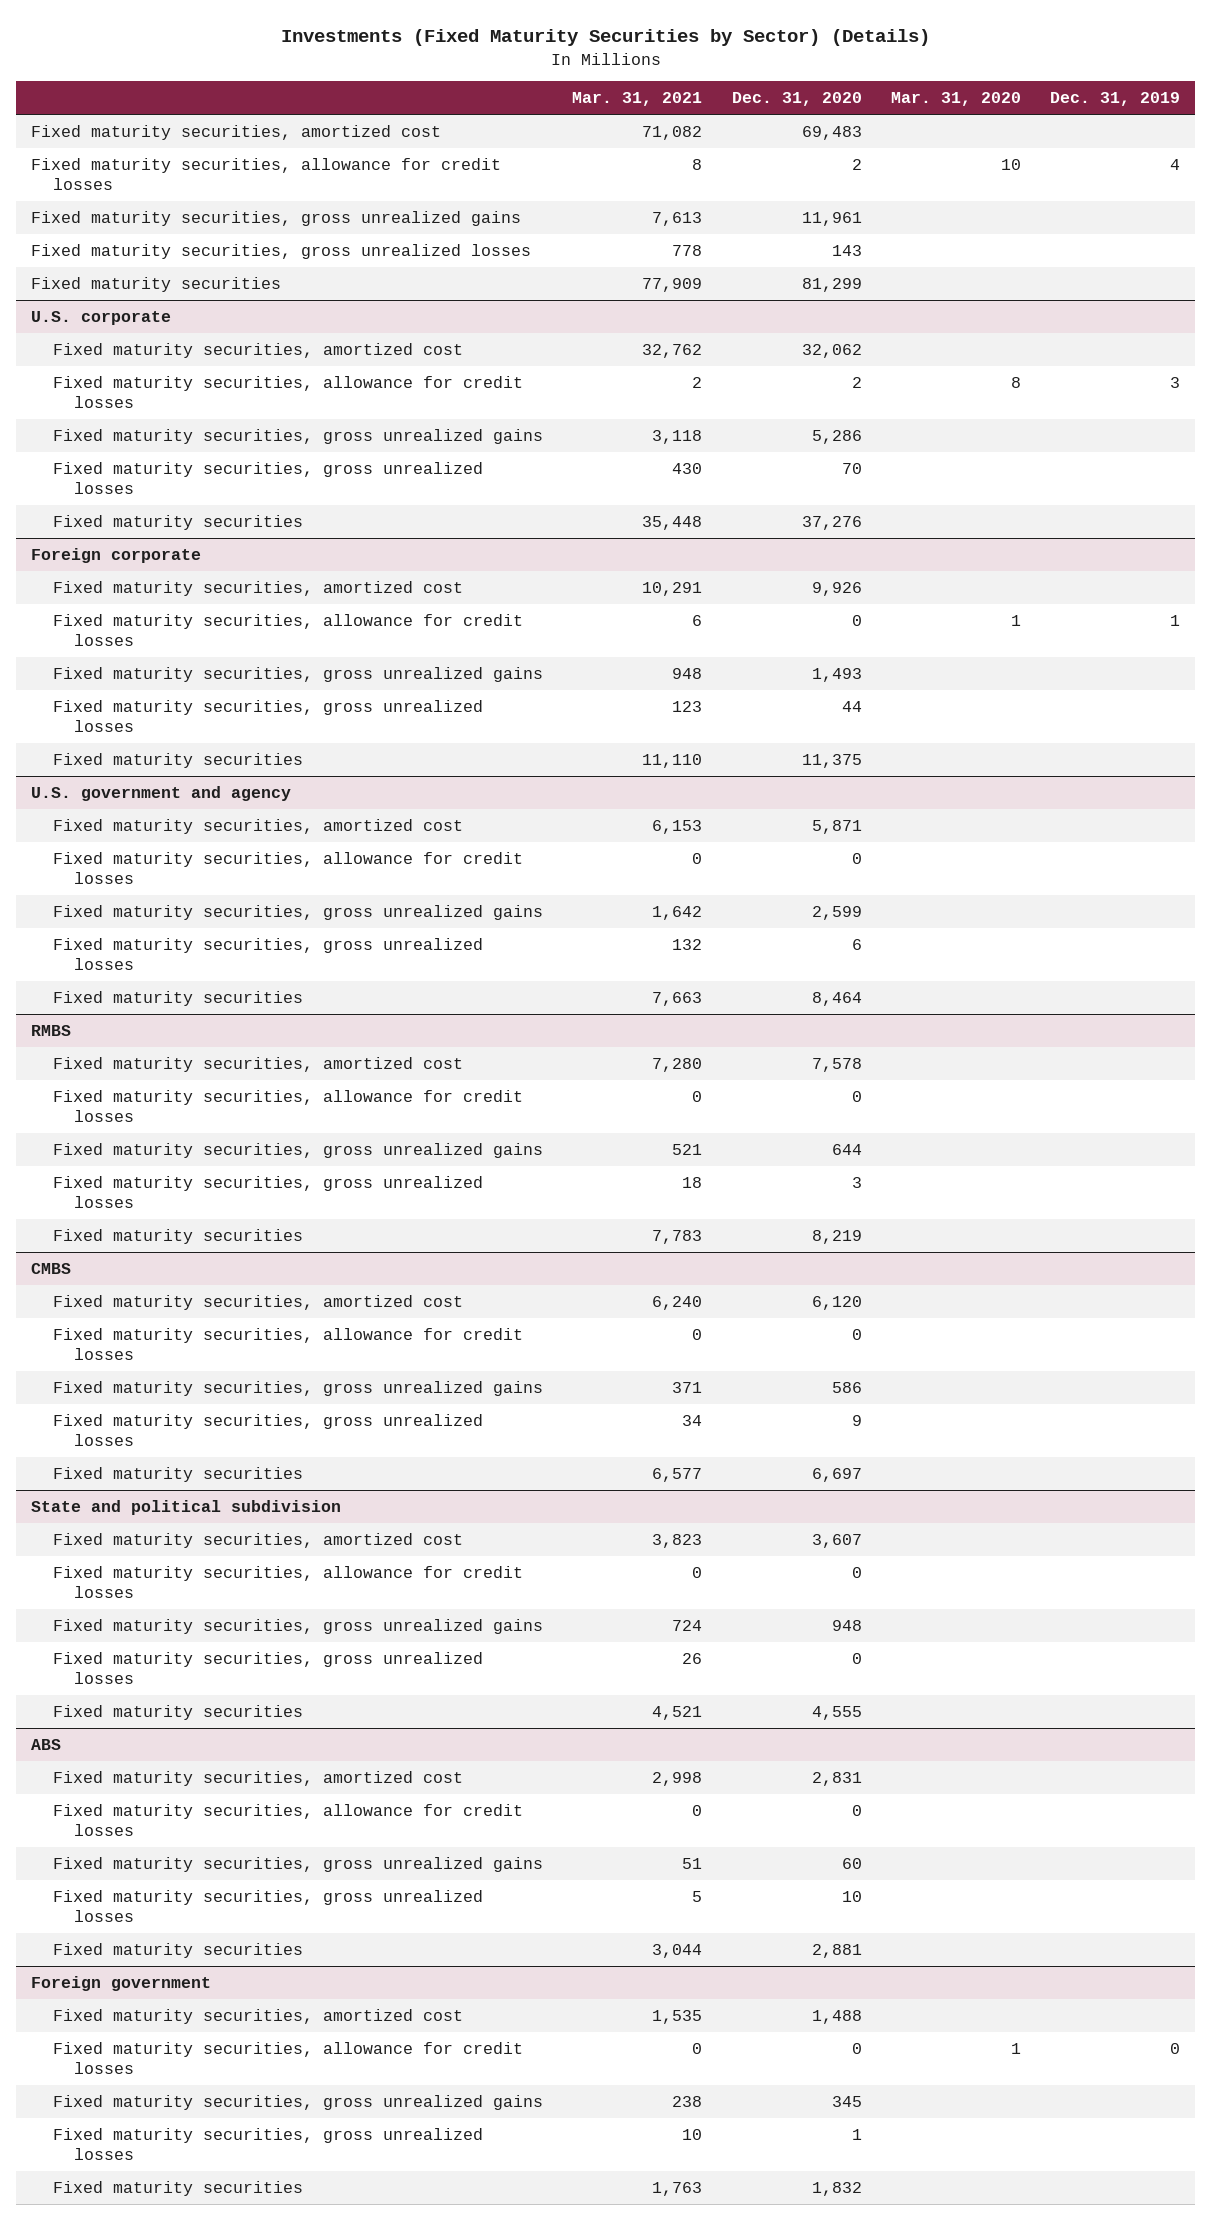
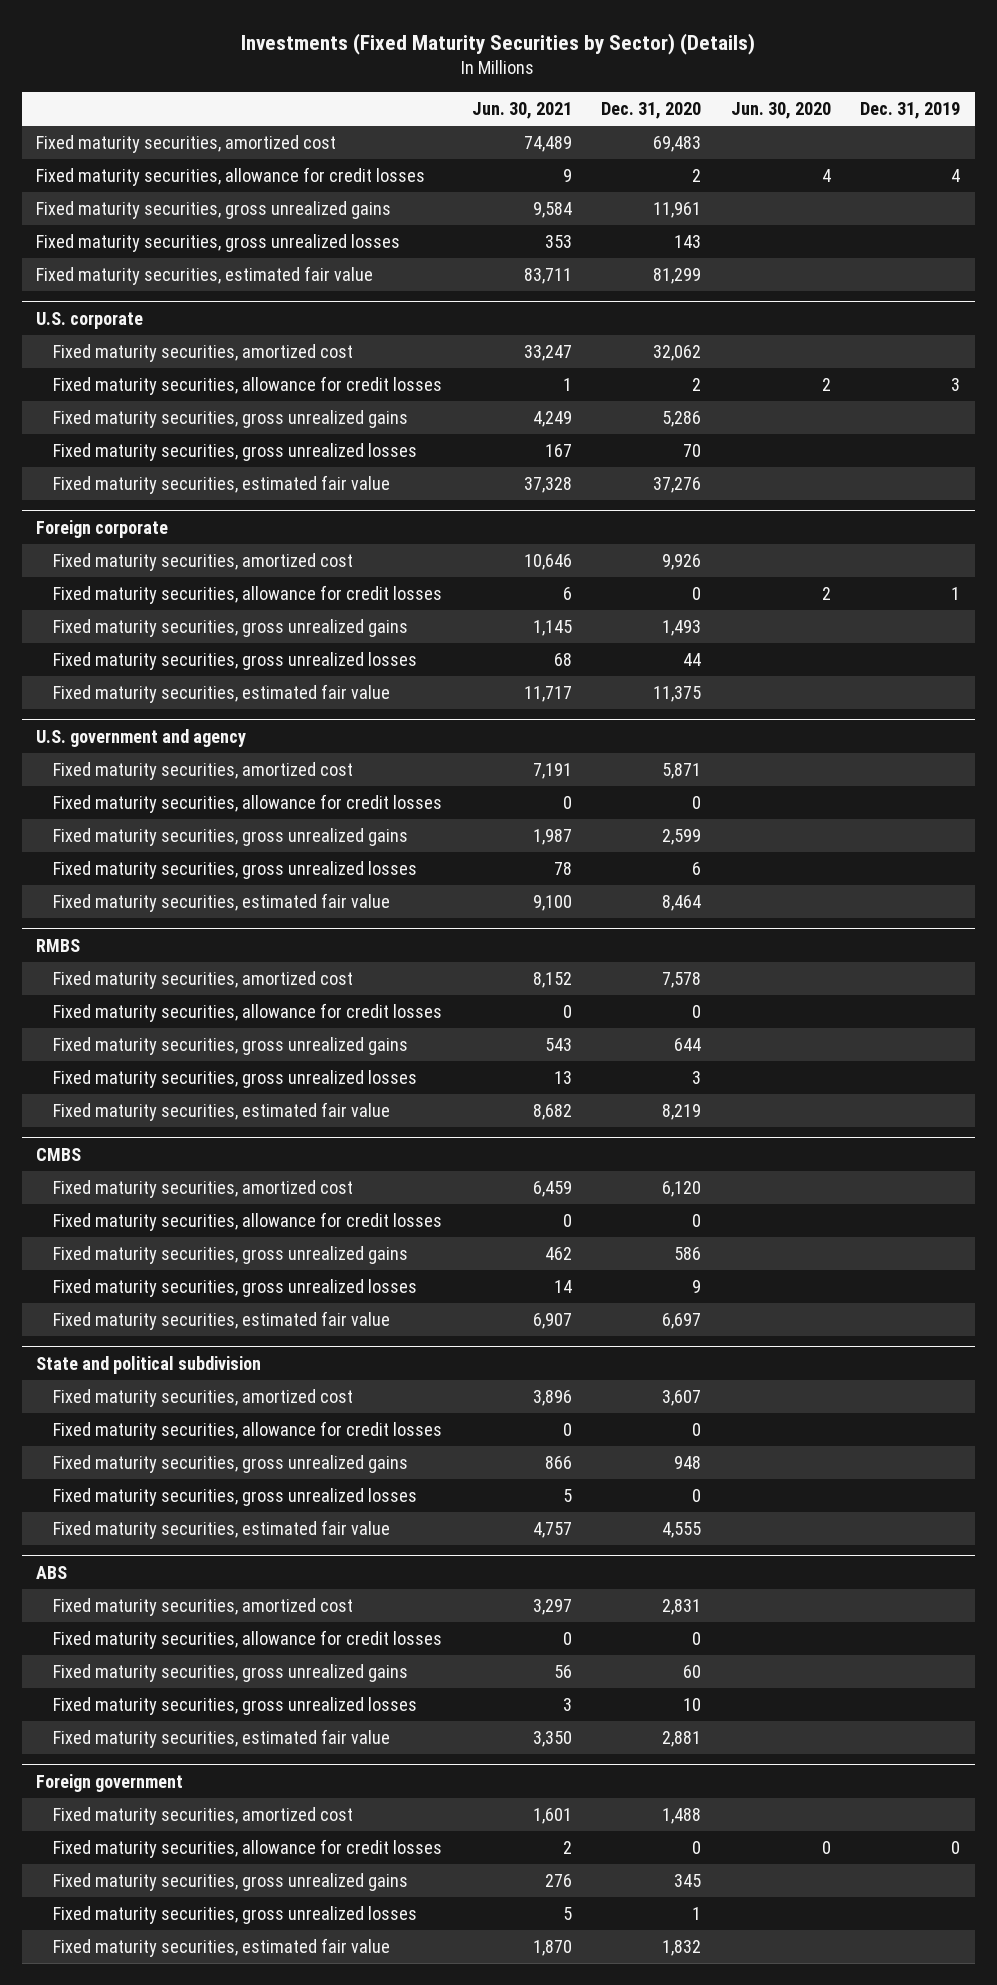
[572,92,703,107] Mar. 31, 2021 -> none
[891,92,1022,107] Mar. 31, 2020 -> none
none -> [471,102,572,120] Jun. 30, 2021
none -> [730,102,831,120] Jun. 30, 2020
[31,277,282,293] Fixed maturity securities -> [36,266,374,286] Fixed maturity securities, estimated fair value
[52,515,303,531] Fixed maturity securities -> [53,475,391,495] Fixed maturity securities, estimated fair value
[52,753,303,769] Fixed maturity securities -> [53,684,391,704] Fixed maturity securities, estimated fair value
[52,991,303,1007] Fixed maturity securities -> [53,893,391,913] Fixed maturity securities, estimated fair value
[52,1229,303,1245] Fixed maturity securities -> [53,1102,391,1122] Fixed maturity securities, estimated fair value
[52,1467,303,1483] Fixed maturity securities -> [53,1311,391,1331] Fixed maturity securities, estimated fair value
[52,1705,303,1721] Fixed maturity securities -> [53,1520,391,1540] Fixed maturity securities, estimated fair value
[52,1943,303,1959] Fixed maturity securities -> [53,1729,391,1749] Fixed maturity securities, estimated fair value
[52,2181,303,2197] Fixed maturity securities -> [53,1938,391,1958] Fixed maturity securities, estimated fair value

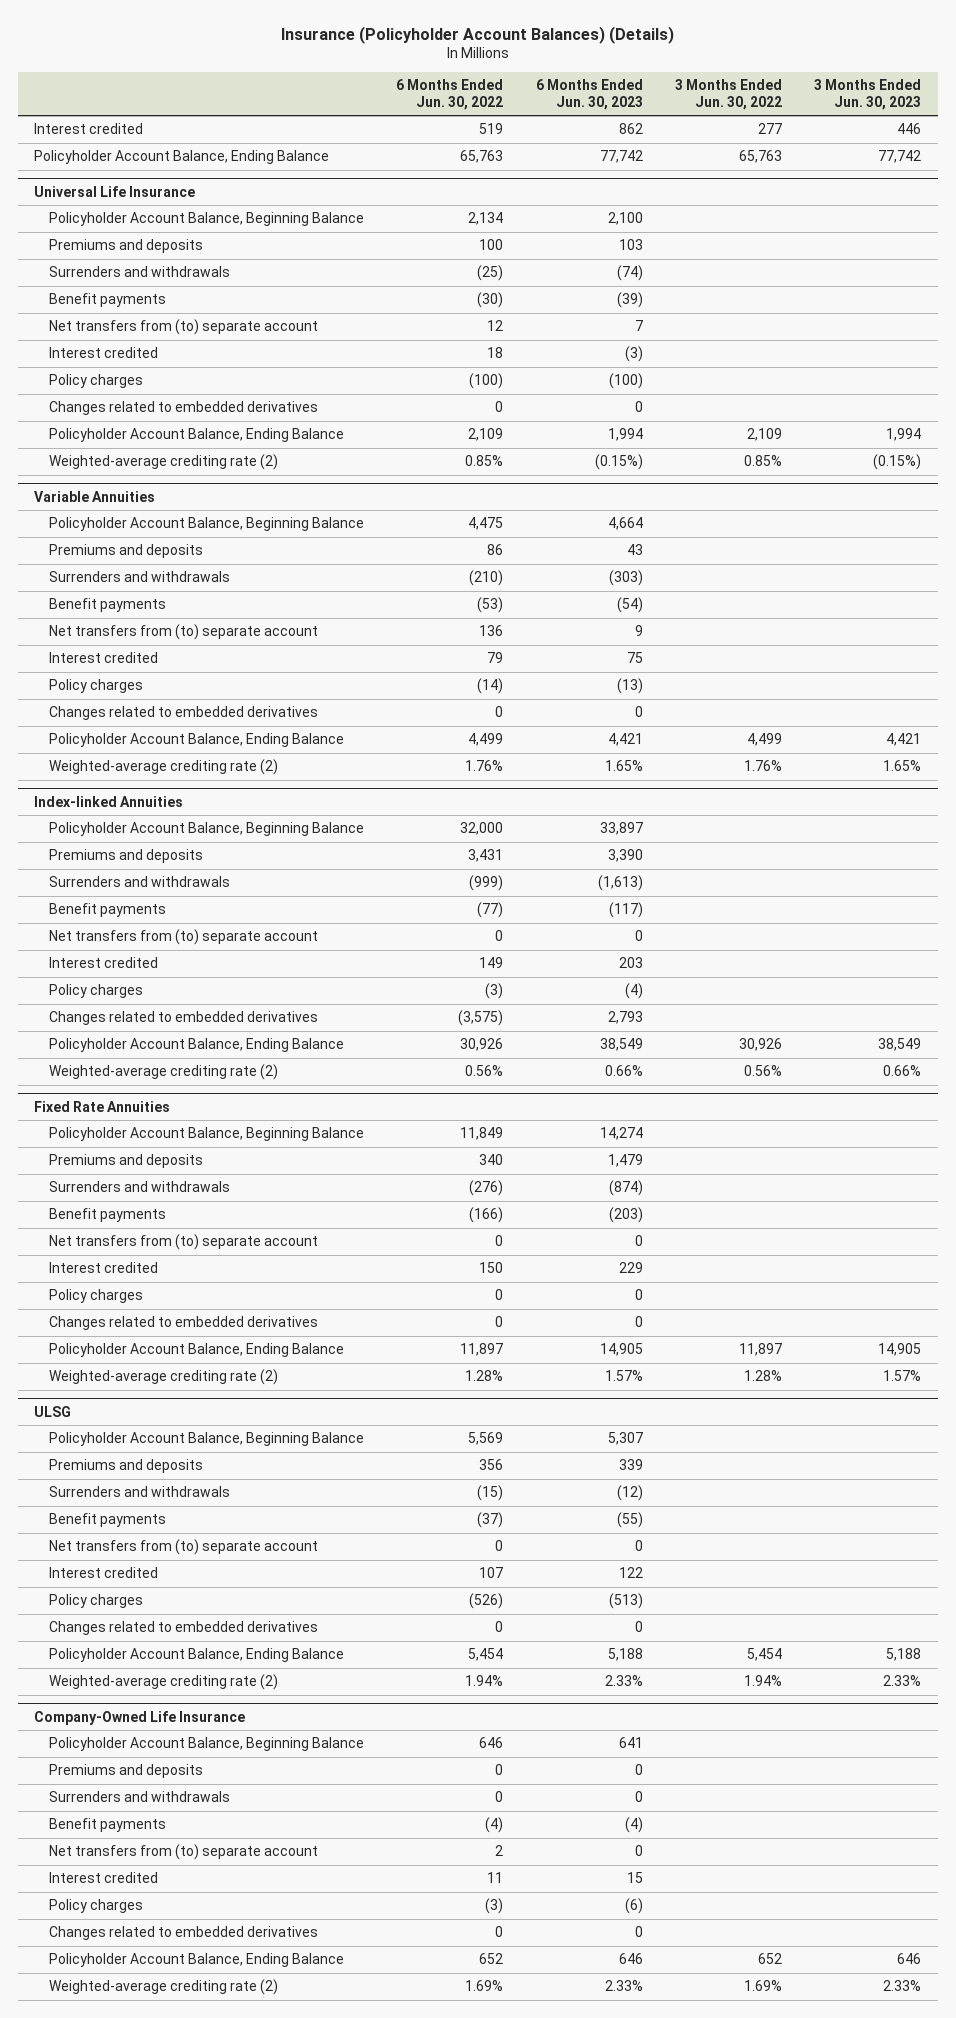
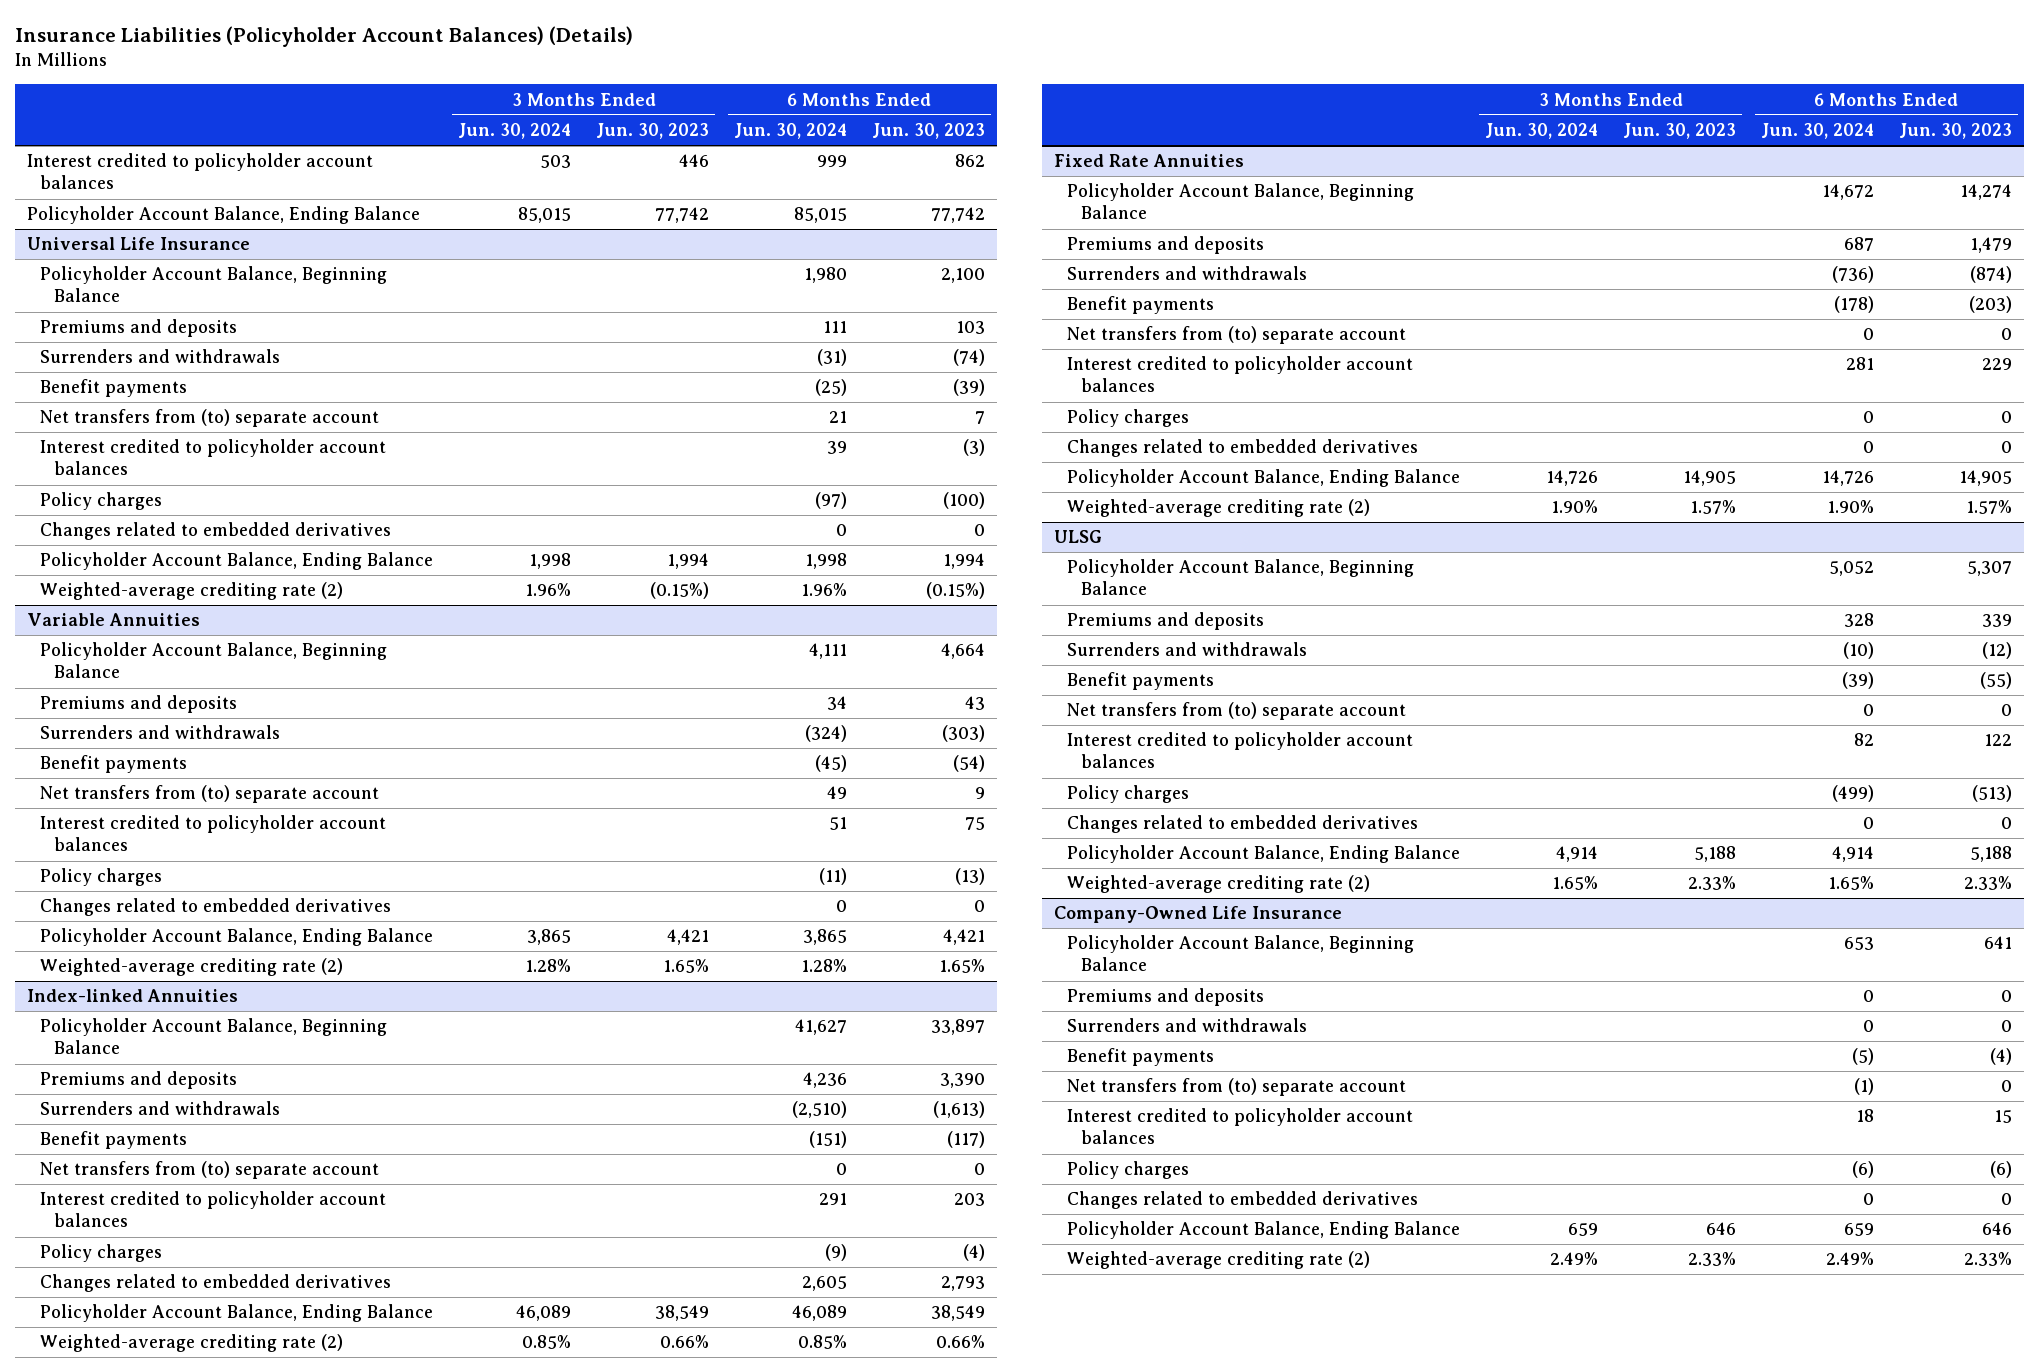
[280,25,674,44] Insurance (Policyholder Account Balances) (Details) -> [14,26,633,48] Insurance Liabilities (Policyholder Account Balances) (Details)
[396,79,504,110] 6 Months Ended Jun. 30, 2022 -> none
[674,79,782,110] 3 Months Ended Jun. 30, 2022 -> none
none -> [458,123,572,140] Jun. 30, 2024
none -> [733,123,847,140] Jun. 30, 2024
[34,123,144,135] Interest credited -> [27,153,374,190] Interest credited to policyholder account balances
[48,347,158,359] Interest credited -> [40,439,387,476] Interest credited to policyholder account balances
[48,652,158,664] Interest credited -> [40,815,387,852] Interest credited to policyholder account balances
[48,957,158,969] Interest credited -> [40,1191,387,1228] Interest credited to policyholder account balances
[48,1262,158,1274] Interest credited -> [1067,356,1414,393] Interest credited to policyholder account balances
[48,1567,158,1579] Interest credited -> [1067,732,1414,769] Interest credited to policyholder account balances
[48,1872,158,1884] Interest credited -> [1067,1108,1414,1145] Interest credited to policyholder account balances

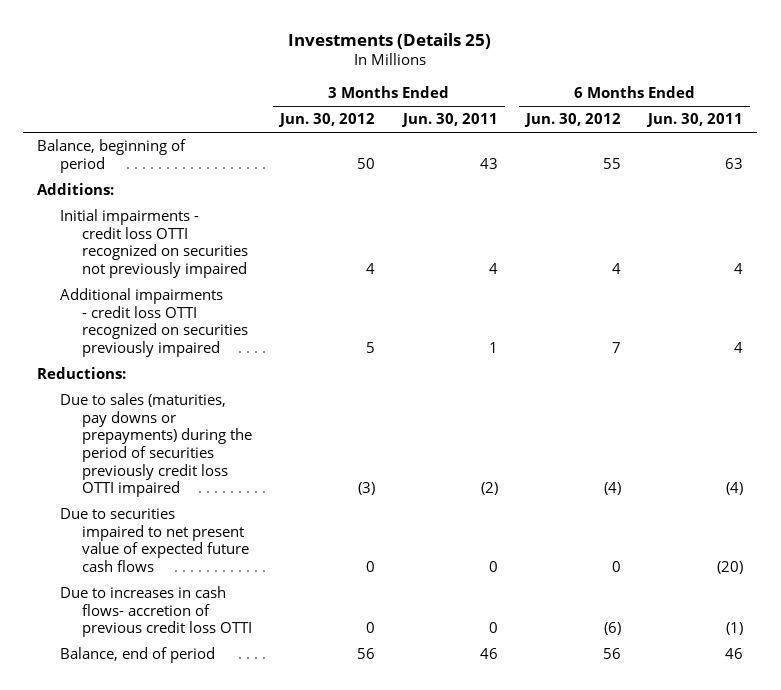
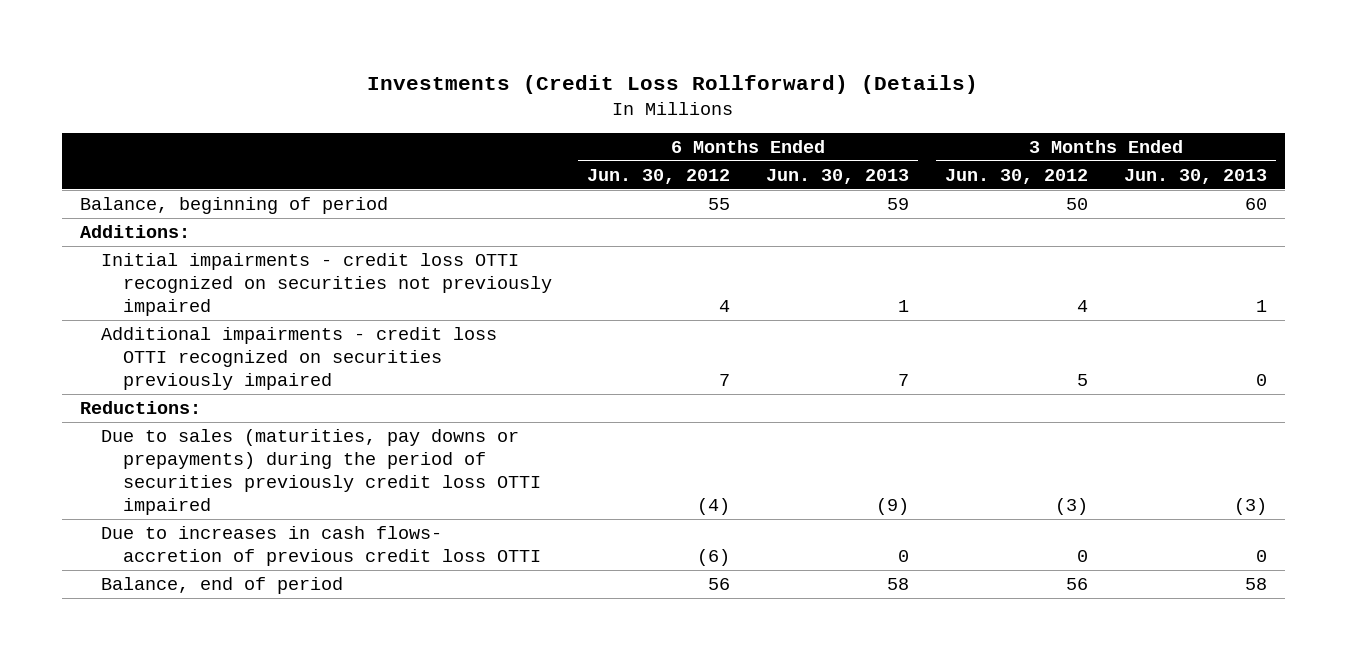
[288,32,492,49] Investments (Details 25) -> [367,75,979,95] Investments (Credit Loss Rollforward) (Details)
[400,113,498,128] Jun. 30, 2011 -> none
[646,113,744,128] Jun. 30, 2011 -> none
none -> [766,168,910,184] Jun. 30, 2013
none -> [1123,168,1267,184] Jun. 30, 2013
[59,508,250,572] Due to securities impaired to net present value of expected future cash flows -> none

